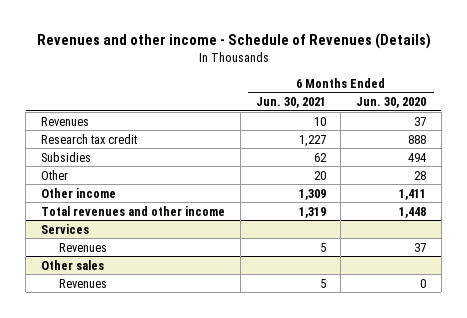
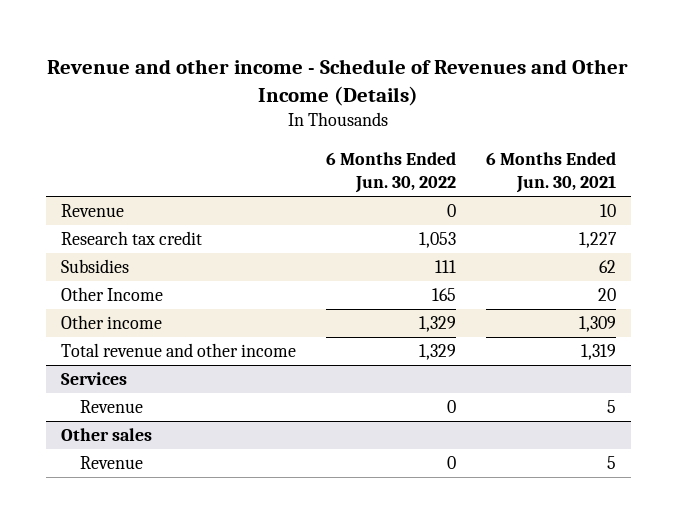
[36,33,431,50] Revenues and other income - Schedule of Revenues (Details) -> [47,58,629,106] Revenue and other income - Schedule of Revenues and Other Income (Details)
[356,97,427,109] Jun. 30, 2020 -> none
none -> [325,151,456,194] 6 Months Ended Jun. 30, 2022
[41,116,90,126] Revenues -> [60,204,124,218] Revenue
[41,169,69,180] Other -> [60,287,163,302] Other Income
[41,205,226,216] Total revenues and other income -> [60,343,296,358] Total revenue and other income
[59,242,108,252] Revenues -> [80,400,144,414] Revenue
[59,278,108,288] Revenues -> [80,456,144,470] Revenue

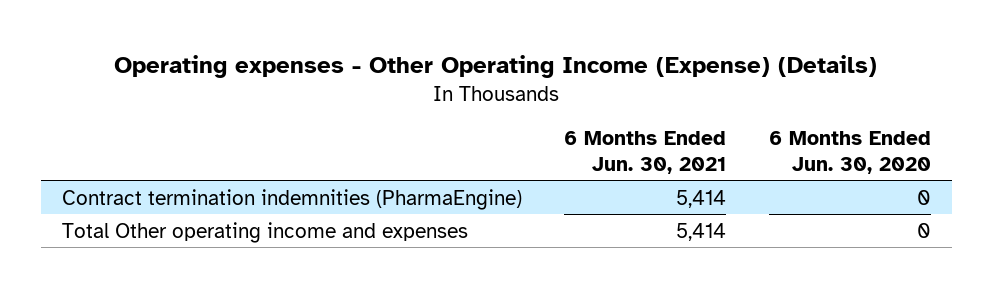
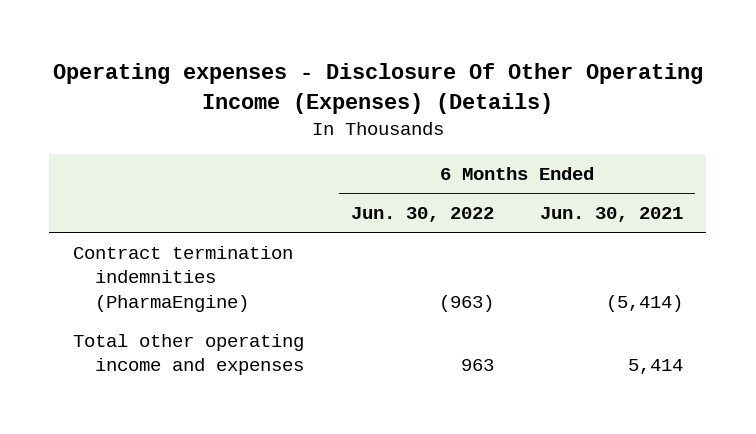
[114,54,878,78] Operating expenses - Other Operating Income (Expense) (Details) -> [52,63,703,114] Operating expenses - Disclosure Of Other Operating Income (Expenses) (Details)
[768,131,931,174] 6 Months Ended Jun. 30, 2020 -> none
none -> [350,206,494,222] Jun. 30, 2022
[676,189,727,208] 5,414 -> [606,294,684,312] (5,414)
[61,221,468,243] Total Other operating income and expenses -> [72,333,305,376] Total other operating income and expenses

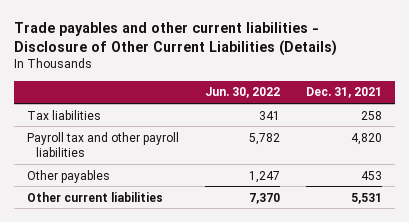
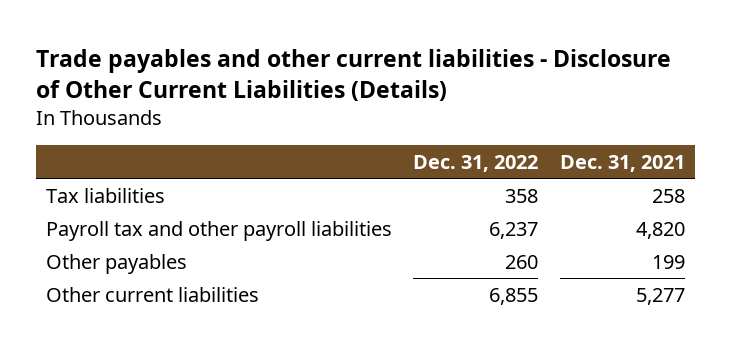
[204,87,280,99] Jun. 30, 2022 -> none
none -> [413,155,539,173] Dec. 31, 2022
[360,170,382,180] 453 -> [651,254,685,269] 199
[350,192,382,204] 5,531 -> [635,287,685,305] 5,277

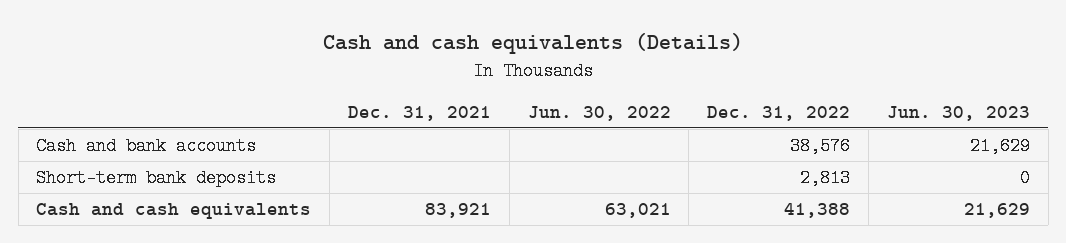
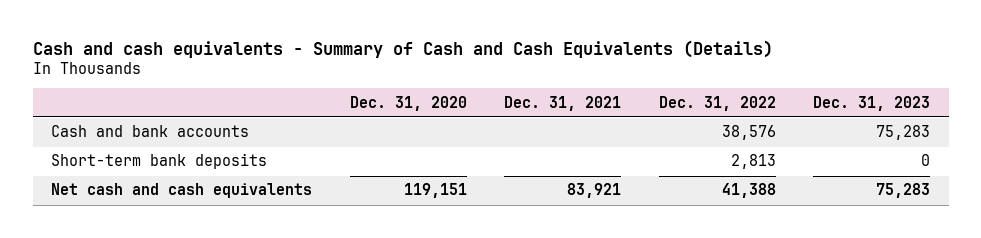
[323,32,744,54] Cash and cash equivalents (Details) -> [32,39,773,58] Cash and cash equivalents - Summary of Cash and Cash Equivalents (Details)
[527,105,671,121] Jun. 30, 2022 -> none
[886,105,1030,121] Jun. 30, 2023 -> none
none -> [349,95,467,111] Dec. 31, 2020
none -> [813,95,931,111] Dec. 31, 2023
[36,203,312,220] Cash and cash equivalents -> [51,183,313,199] Net cash and cash equivalents

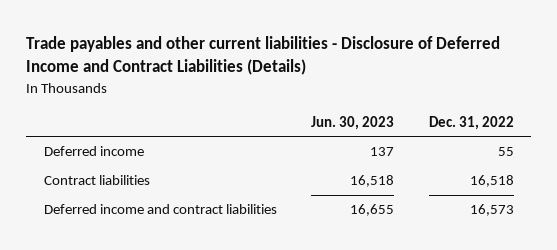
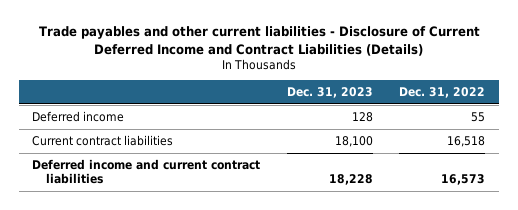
[26,36,501,76] Trade payables and other current liabilities - Disclosure of Deferred Income and Contract Liabilities (Details) -> [38,26,480,56] Trade payables and other current liabilities - Disclosure of Current Deferred Income and Contract Liabilities (Details)
[311,115,395,130] Jun. 30, 2023 -> none
none -> [286,87,373,99] Dec. 31, 2023
[43,175,150,186] Contract liabilities -> [32,134,174,146] Current contract liabilities
[43,204,277,215] Deferred income and contract liabilities -> [32,158,261,185] Deferred income and current contract liabilities

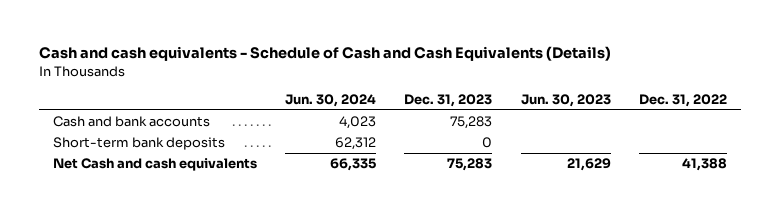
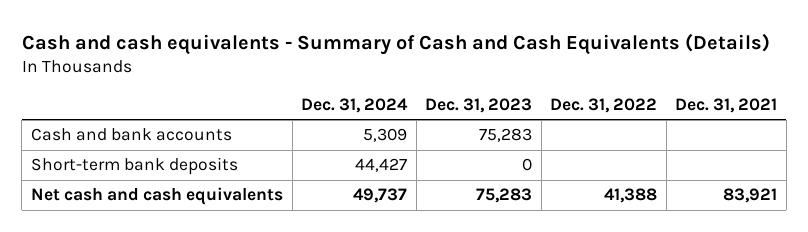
[38,46,611,62] Cash and cash equivalents - Schedule of Cash and Cash Equivalents (Details) -> [21,32,770,55] Cash and cash equivalents - Summary of Cash and Cash Equivalents (Details)
[285,93,377,107] Jun. 30, 2024 -> none
[520,93,611,107] Jun. 30, 2023 -> none
none -> [301,98,409,114] Dec. 31, 2024
none -> [675,98,778,114] Dec. 31, 2021
[52,158,257,172] Net Cash and cash equivalents -> [31,187,284,206] Net cash and cash equivalents

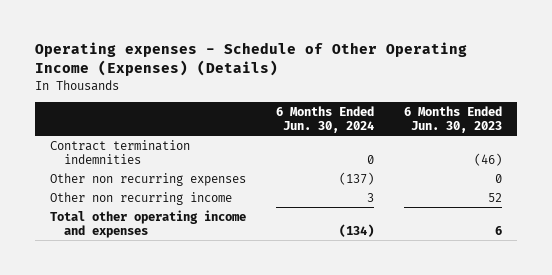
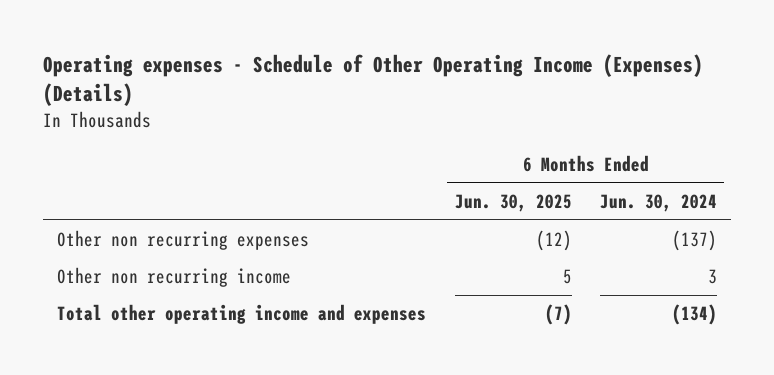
[403,105,502,134] 6 Months Ended Jun. 30, 2023 -> none
none -> [454,194,572,213] Jun. 30, 2025
[50,139,191,165] Contract termination indemnities -> none

